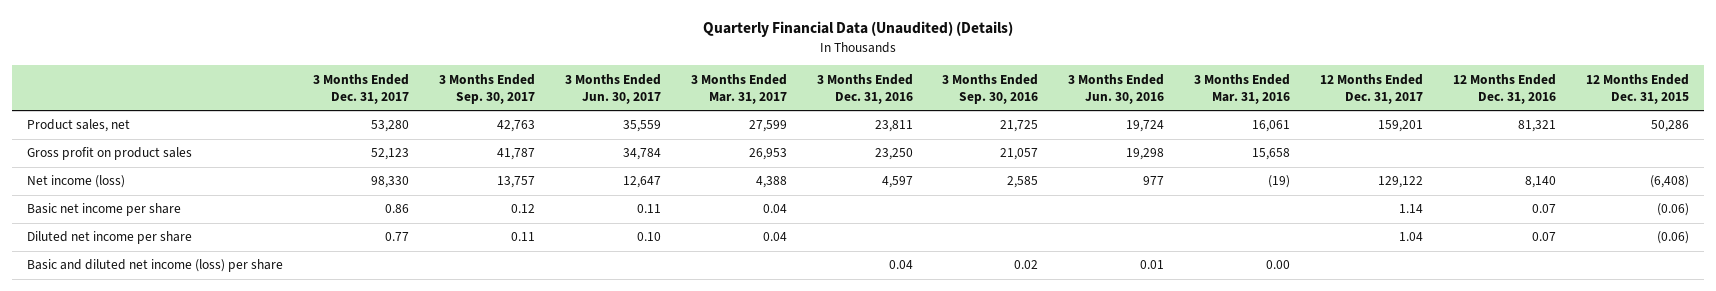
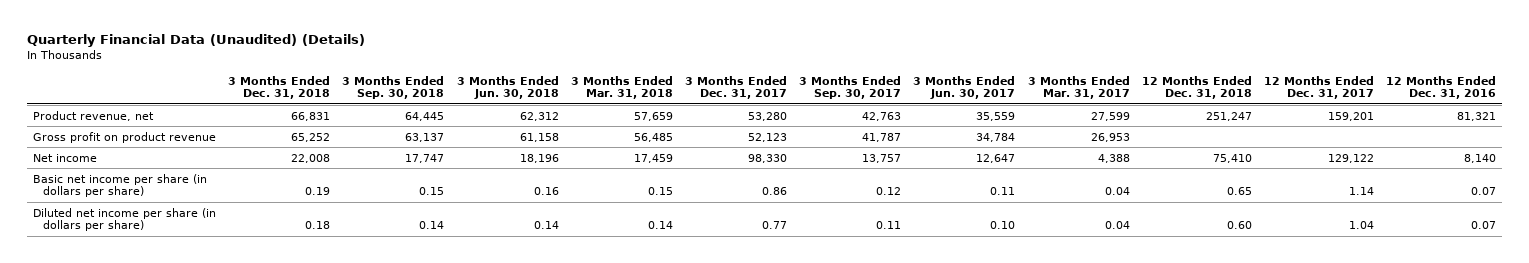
[816,73,913,104] 3 Months Ended Dec. 31, 2016 -> none
[942,73,1039,104] 3 Months Ended Sep. 30, 2016 -> none
[1068,73,1165,104] 3 Months Ended Jun. 30, 2016 -> none
[1194,73,1291,104] 3 Months Ended Mar. 31, 2016 -> none
[1585,73,1689,104] 12 Months Ended Dec. 31, 2015 -> none
none -> [228,75,331,100] 3 Months Ended Dec. 31, 2018
none -> [342,75,445,100] 3 Months Ended Sep. 30, 2018
none -> [456,75,559,100] 3 Months Ended Jun. 30, 2018
none -> [570,75,673,100] 3 Months Ended Mar. 31, 2018
none -> [1141,75,1252,100] 12 Months Ended Dec. 31, 2018
[27,259,284,273] Basic and diluted net income (loss) per share -> none
[27,119,131,133] Product sales, net -> [32,110,154,121] Product revenue, net
[27,147,193,161] Gross profit on product sales -> [32,131,216,143] Gross profit on product revenue
[27,175,126,189] Net income (loss) -> [32,153,97,162] Net income
[27,203,182,217] Basic net income per share -> [32,173,207,198] Basic net income per share (in dollars per share)
[27,231,193,245] Diluted net income per share -> [32,207,216,232] Diluted net income per share (in dollars per share)

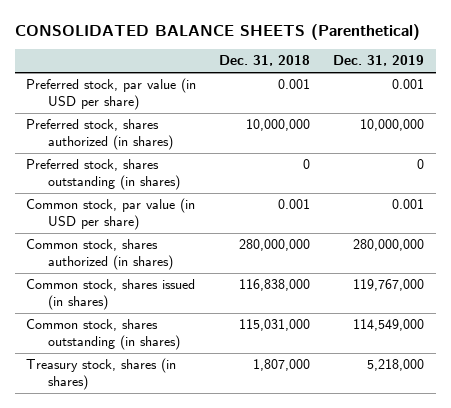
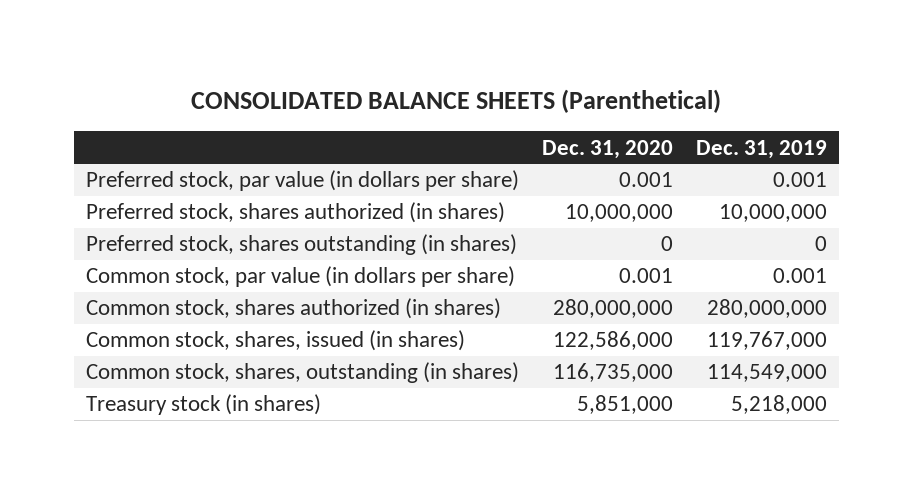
[219,55,311,67] Dec. 31, 2018 -> none
none -> [541,139,673,159] Dec. 31, 2020
[26,78,197,111] Preferred stock, par value (in USD per share) -> [85,170,519,192] Preferred stock, par value (in dollars per share)
[26,198,196,231] Common stock, par value (in USD per share) -> [85,266,515,288] Common stock, par value (in dollars per share)
[26,279,196,311] Common stock, shares issued (in shares) -> [85,330,465,352] Common stock, shares, issued (in shares)
[26,319,180,351] Common stock, shares outstanding (in shares) -> [85,362,519,384] Common stock, shares, outstanding (in shares)
[26,358,177,391] Treasury stock, shares (in shares) -> [85,394,321,416] Treasury stock (in shares)

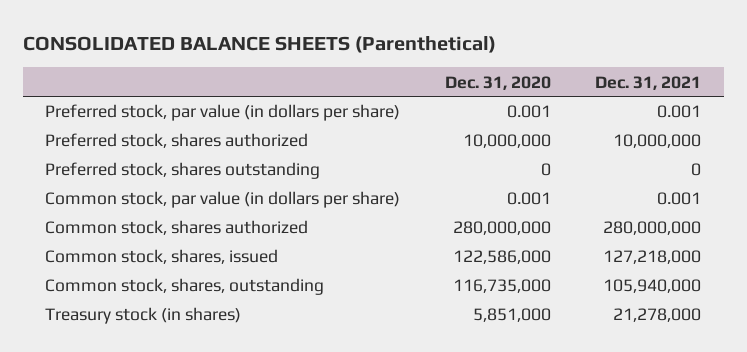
[696,139,828,159] Dec. 31, 2019 -> none
none -> [595,75,702,90] Dec. 31, 2021
[85,202,505,224] Preferred stock, shares authorized (in shares) -> [45,133,309,149] Preferred stock, shares authorized
[85,234,517,256] Preferred stock, shares outstanding (in shares) -> [45,162,321,180] Preferred stock, shares outstanding
[85,298,501,320] Common stock, shares authorized (in shares) -> [45,220,309,236] Common stock, shares authorized
[85,330,465,352] Common stock, shares, issued (in shares) -> [45,249,279,265] Common stock, shares, issued
[85,362,519,384] Common stock, shares, outstanding (in shares) -> [45,278,325,296] Common stock, shares, outstanding

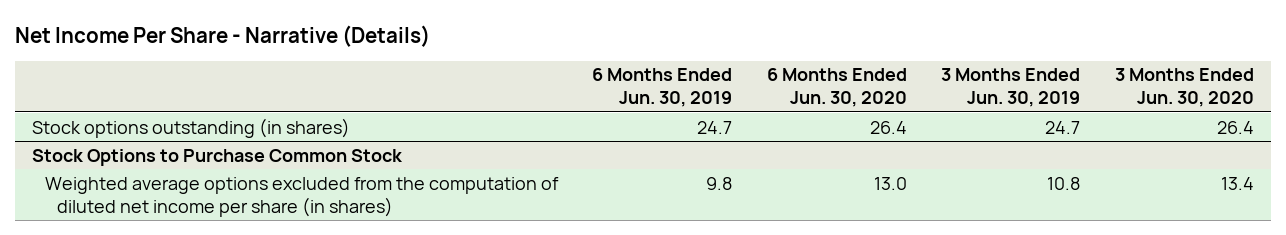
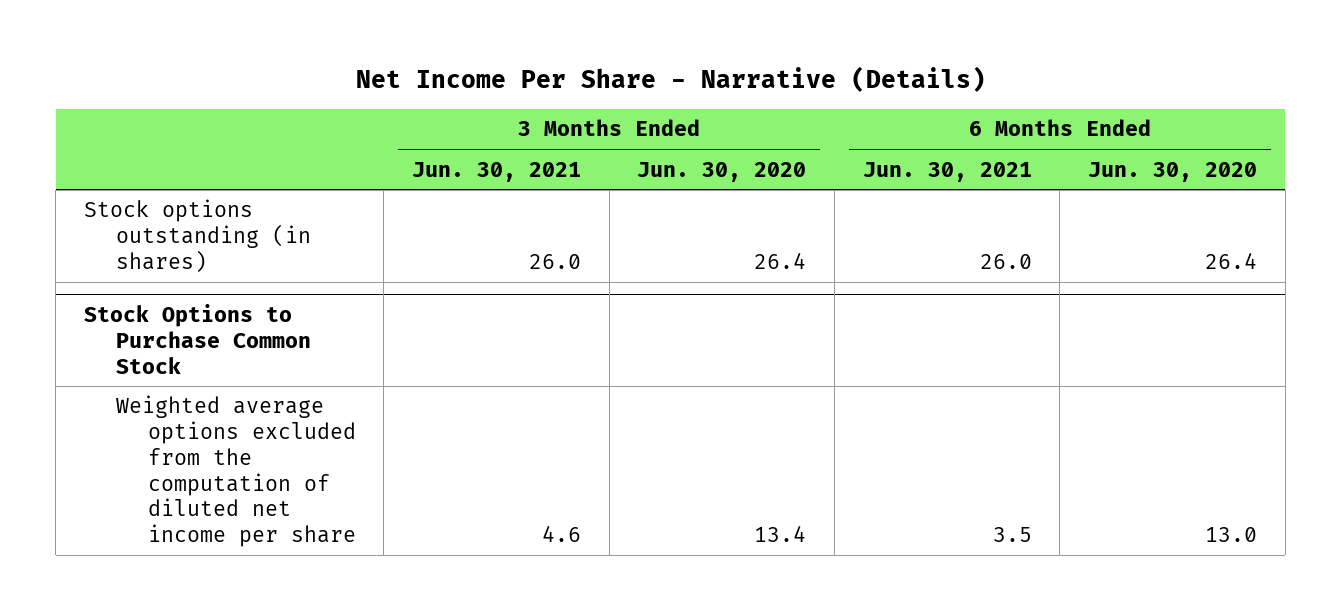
[592,68,733,108] 6 Months Ended Jun. 30, 2019 -> none
[941,68,1081,108] 3 Months Ended Jun. 30, 2019 -> none
none -> [411,161,581,182] Jun. 30, 2021
none -> [862,161,1032,182] Jun. 30, 2021
[44,176,559,217] Weighted average options excluded from the computation of diluted net income per share (in shares) -> [115,395,356,548] Weighted average options excluded from the computation of diluted net income per share

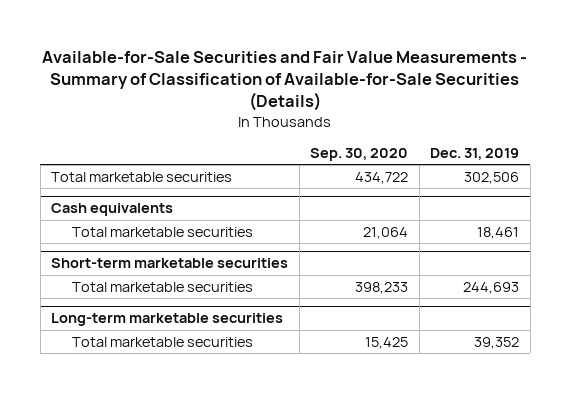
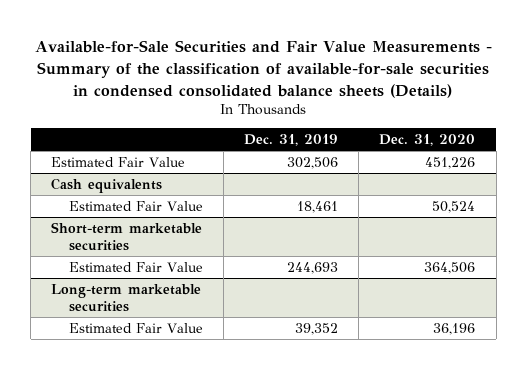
[42,50,528,112] Available-for-Sale Securities and Fair Value Measurements - Summary of Classification of Available-for-Sale Securities (Details) -> [35,40,493,98] Available-for-Sale Securities and Fair Value Measurements - Summary of the classification of available-for-sale securities in condensed consolidated balance sheets (Details)
[310,148,409,162] Sep. 30, 2020 -> none
none -> [379,134,476,147] Dec. 31, 2020
[51,171,233,182] Total marketable securities -> [51,156,186,167] Estimated Fair Value
[71,226,253,237] Total marketable securities -> [68,200,203,211] Estimated Fair Value
[71,281,253,292] Total marketable securities -> [68,261,203,272] Estimated Fair Value
[71,336,253,347] Total marketable securities -> [68,322,203,333] Estimated Fair Value

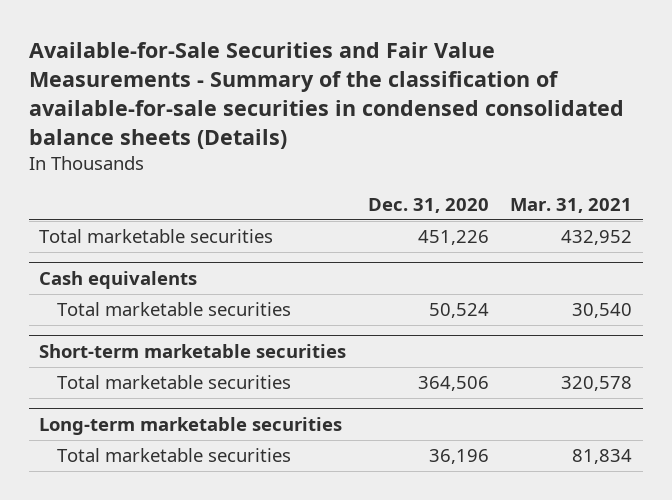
[244,134,339,147] Dec. 31, 2019 -> none
none -> [510,198,633,214] Mar. 31, 2021
[51,156,186,167] Estimated Fair Value -> [39,229,274,244] Total marketable securities
[68,200,203,211] Estimated Fair Value -> [56,302,291,317] Total marketable securities
[68,261,203,272] Estimated Fair Value -> [56,375,291,390] Total marketable securities
[68,322,203,333] Estimated Fair Value -> [56,448,291,463] Total marketable securities

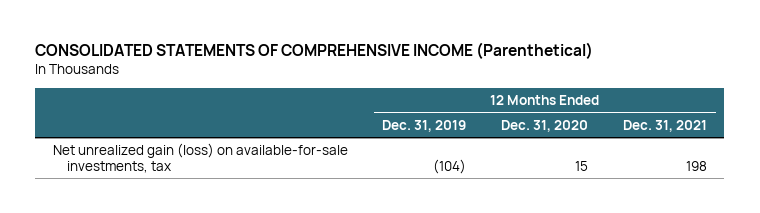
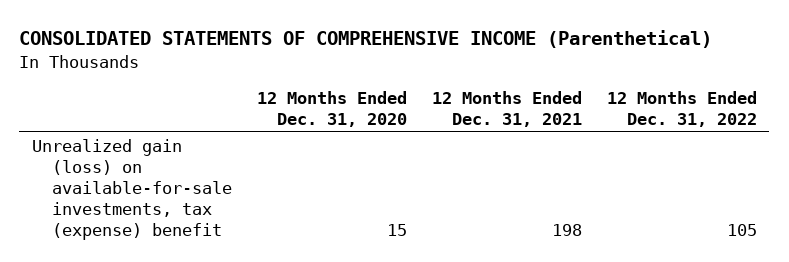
[382,119,467,132] Dec. 31, 2019 -> none
none -> [606,90,757,127] 12 Months Ended Dec. 31, 2022
[52,143,348,174] Net unrealized gain (loss) on available-for-sale investments, tax -> [31,139,233,240] Unrealized gain (loss) on available-for-sale investments, tax (expense) benefit

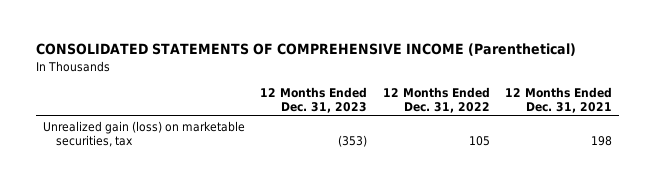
[256,90,407,127] 12 Months Ended Dec. 31, 2020 -> none
none -> [260,86,368,113] 12 Months Ended Dec. 31, 2023
[31,139,233,240] Unrealized gain (loss) on available-for-sale investments, tax (expense) benefit -> [43,120,246,148] Unrealized gain (loss) on marketable securities, tax

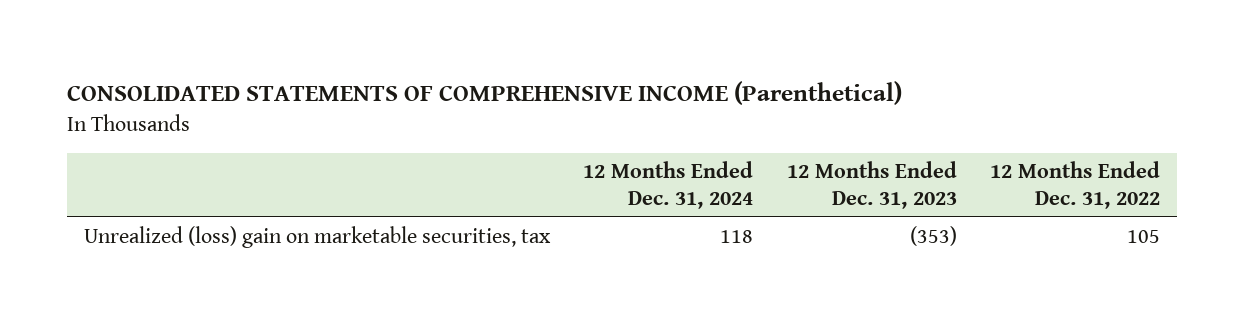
[504,86,612,113] 12 Months Ended Dec. 31, 2021 -> none
none -> [583,161,754,210] 12 Months Ended Dec. 31, 2024
[43,120,246,148] Unrealized gain (loss) on marketable securities, tax -> [83,226,551,249] Unrealized (loss) gain on marketable securities, tax

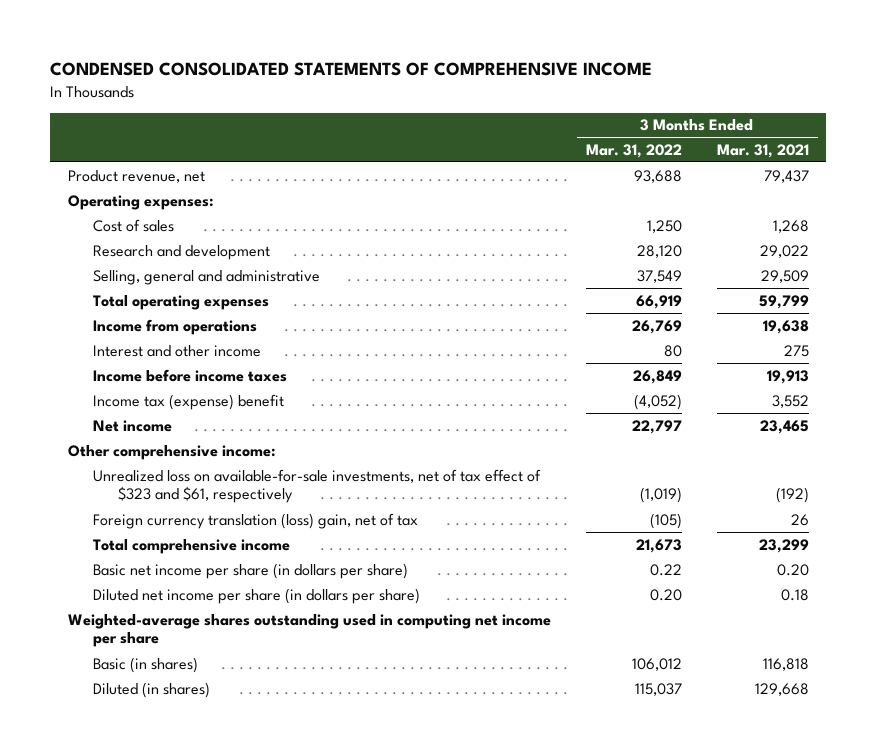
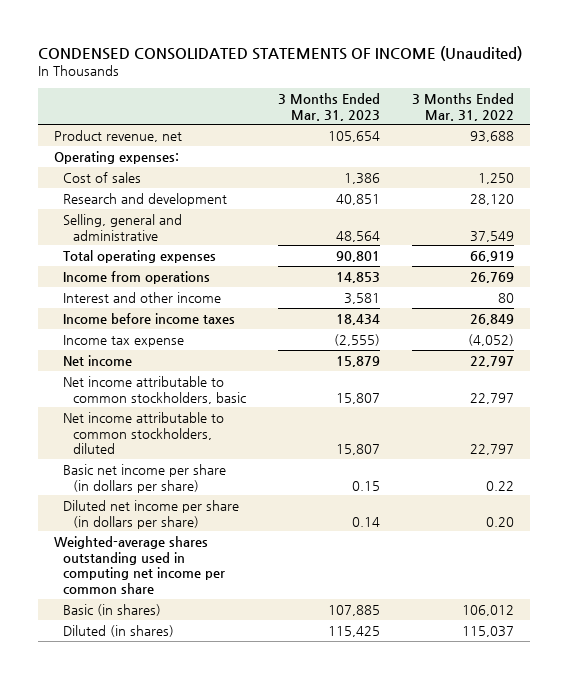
[50,62,653,77] CONDENSED CONSOLIDATED STATEMENTS OF COMPREHENSIVE INCOME -> [37,45,522,61] CONDENSED CONSOLIDATED STATEMENTS OF INCOME (Unaudited)
[716,143,809,158] Mar. 31, 2021 -> none
none -> [277,92,380,121] 3 Months Ended Mar. 31, 2023
[92,393,284,410] Income tax (expense) benefit -> [63,334,185,347] Income tax expense
[67,444,276,460] Other comprehensive income: -> none
[92,468,541,504] Unrealized loss on available-for-sale investments, net of tax effect of $323 and $61, respectively -> none
[92,512,418,529] Foreign currency translation (loss) gain, net of tax -> none
[92,538,290,554] Total comprehensive income -> none
none -> [63,375,246,404] Net income attributable to common stockholders, basic
none -> [63,411,225,455] Net income attributable to common stockholders, diluted
[67,613,551,648] Weighted-average shares outstanding used in computing net income per share -> [54,535,226,595] Weighted-average shares outstanding used in computing net income per common share

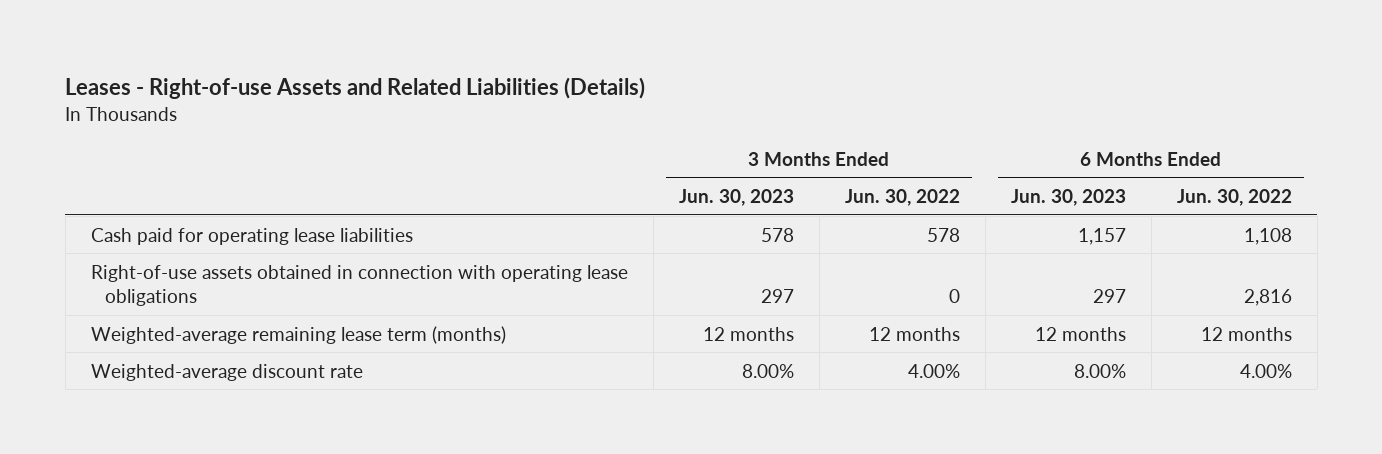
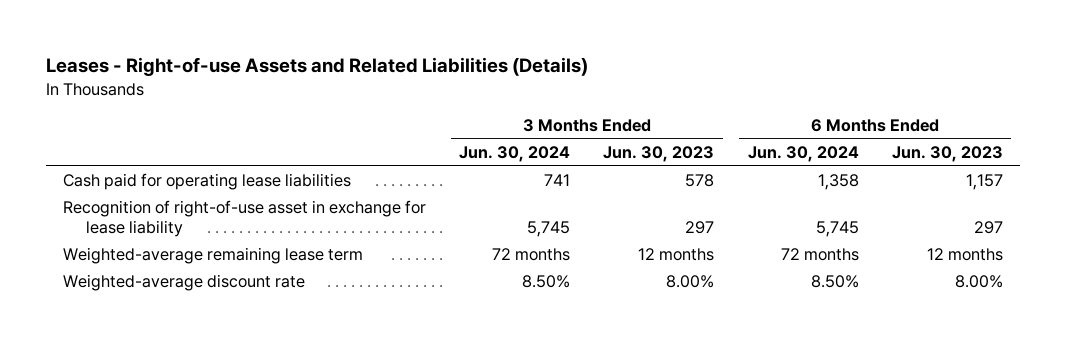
[844,189,960,207] Jun. 30, 2022 -> none
[1176,189,1292,207] Jun. 30, 2022 -> none
none -> [459,145,571,162] Jun. 30, 2024
none -> [747,145,859,162] Jun. 30, 2024
[90,264,628,306] Right-of-use assets obtained in connection with operating lease obligations -> [62,200,426,238] Recognition of right-of-use asset in exchange for lease liability
[90,325,506,344] Weighted-average remaining lease term (months) -> [62,247,363,265] Weighted-average remaining lease term

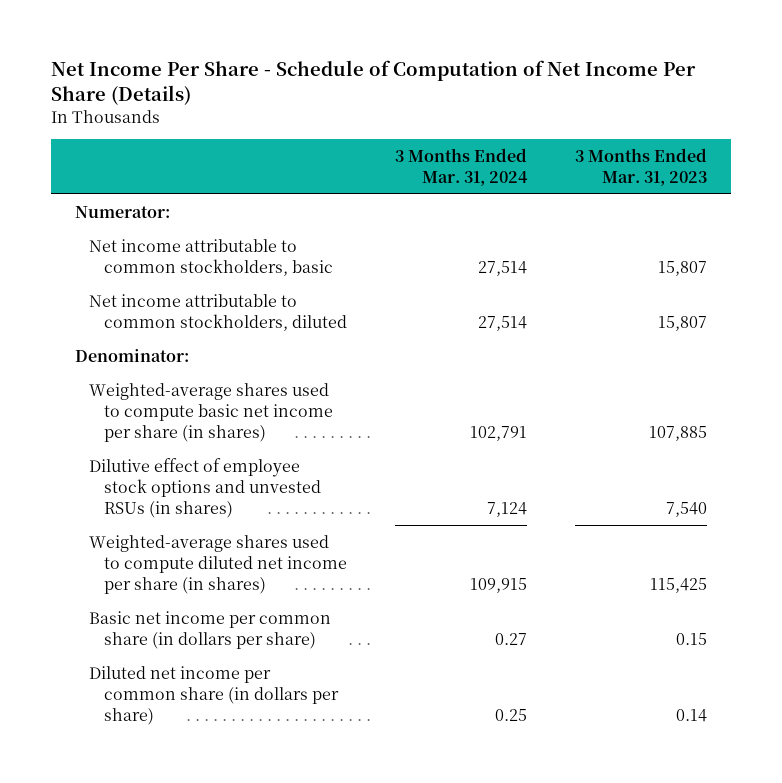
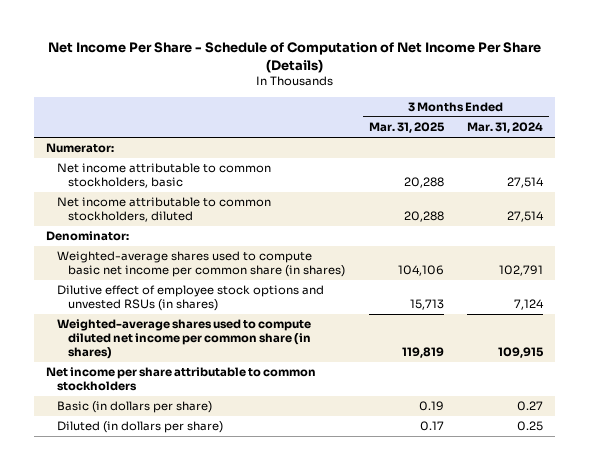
[574,147,707,186] 3 Months Ended Mar. 31, 2023 -> none
none -> [368,122,445,134] Mar. 31, 2025
[89,382,333,442] Weighted-average shares used to compute basic net income per share (in shares) -> [56,251,345,278] Weighted-average shares used to compute basic net income per common share (in shares)
[89,534,347,594] Weighted-average shares used to compute diluted net income per share (in shares) -> [56,319,311,359] Weighted-average shares used to compute diluted net income per common share (in shares)
none -> [46,367,317,392] Net income per share attributable to common stockholders
[89,610,332,649] Basic net income per common share (in dollars per share) -> [56,401,212,414] Basic (in dollars per share)
[89,665,339,725] Diluted net income per common share (in dollars per share) -> [56,421,223,434] Diluted (in dollars per share)

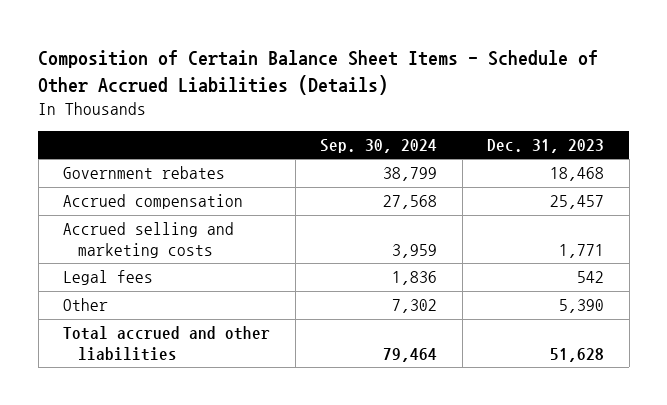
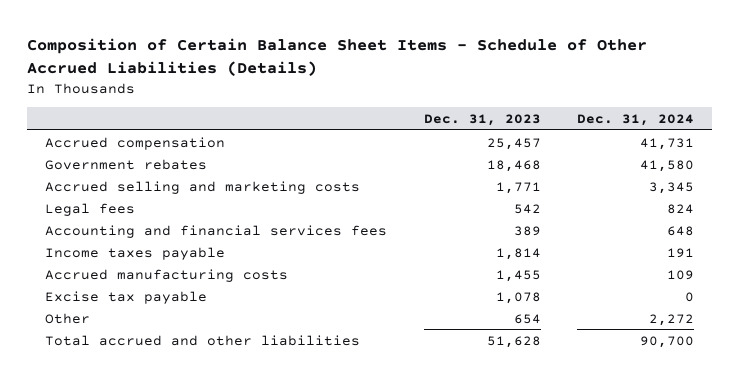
[320,139,438,154] Sep. 30, 2024 -> none
none -> [576,113,694,126] Dec. 31, 2024
[63,166,226,180] Government rebates -> [45,158,208,170] Government rebates
none -> [45,224,388,238] Accounting and financial services fees
none -> [45,246,226,260] Income taxes payable
none -> [45,268,289,282] Accrued manufacturing costs
none -> [45,290,208,304] Excise tax payable
[559,299,605,314] 5,390 -> [513,313,541,324] 654

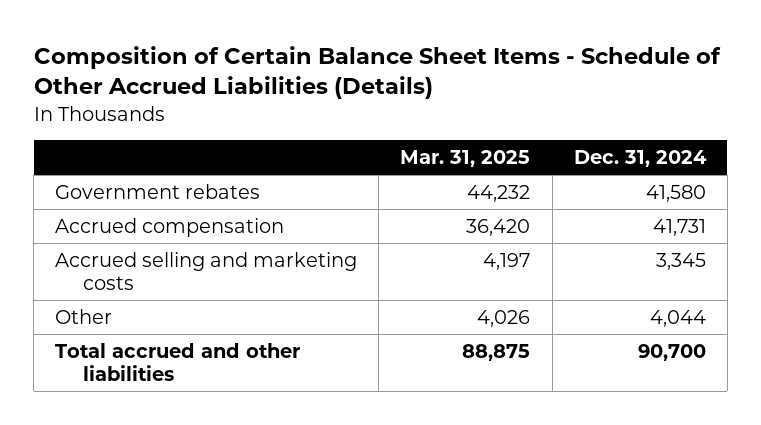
[423,113,541,126] Dec. 31, 2023 -> none
none -> [400,150,531,168] Mar. 31, 2025
[45,136,226,150] Accrued compensation -> [55,218,285,238] Accrued compensation
[45,202,136,216] Legal fees -> none
[45,224,388,238] Accounting and financial services fees -> none
[45,246,226,260] Income taxes payable -> none
[45,268,289,282] Accrued manufacturing costs -> none
[45,290,208,304] Excise tax payable -> none
[648,313,694,326] 2,272 -> [649,310,706,328] 4,044

